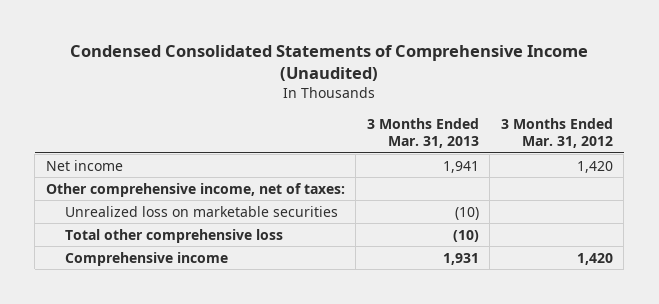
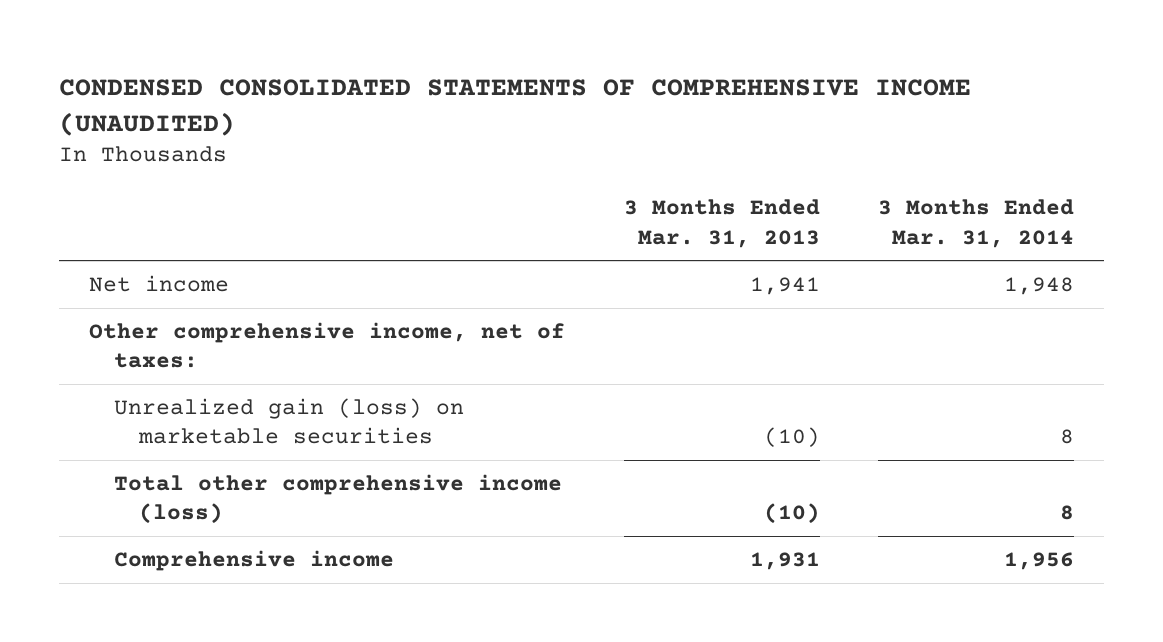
[70,44,589,81] Condensed Consolidated Statements of Comprehensive Income (Unaudited) -> [59,78,972,136] CONDENSED CONSOLIDATED STATEMENTS OF COMPREHENSIVE INCOME (UNAUDITED)
[500,117,613,149] 3 Months Ended Mar. 31, 2012 -> none
none -> [878,199,1075,248] 3 Months Ended Mar. 31, 2014
[64,205,338,217] Unrealized loss on marketable securities -> [113,397,464,445] Unrealized gain (loss) on marketable securities
[64,228,283,243] Total other comprehensive loss -> [113,473,562,525] Total other comprehensive income (loss)

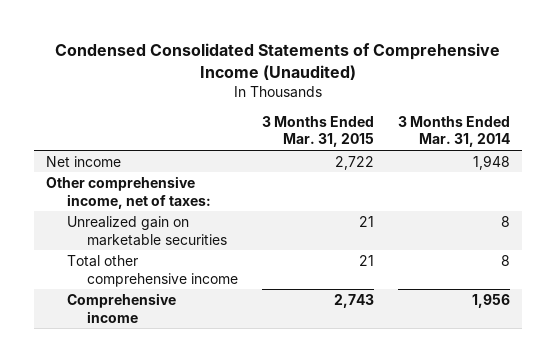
[59,78,972,136] CONDENSED CONSOLIDATED STATEMENTS OF COMPREHENSIVE INCOME (UNAUDITED) -> [55,42,501,80] Condensed Consolidated Statements of Comprehensive Income (Unaudited)
[623,199,820,248] 3 Months Ended Mar. 31, 2013 -> none
none -> [262,115,375,148] 3 Months Ended Mar. 31, 2015
[113,397,464,445] Unrealized gain (loss) on marketable securities -> [66,215,228,246] Unrealized gain on marketable securities
[113,473,562,525] Total other comprehensive income (loss) -> [66,254,239,287] Total other comprehensive income

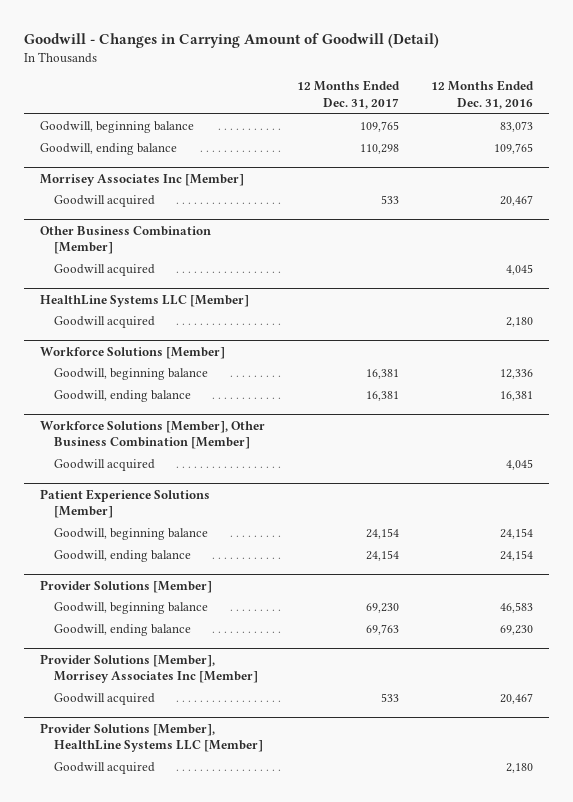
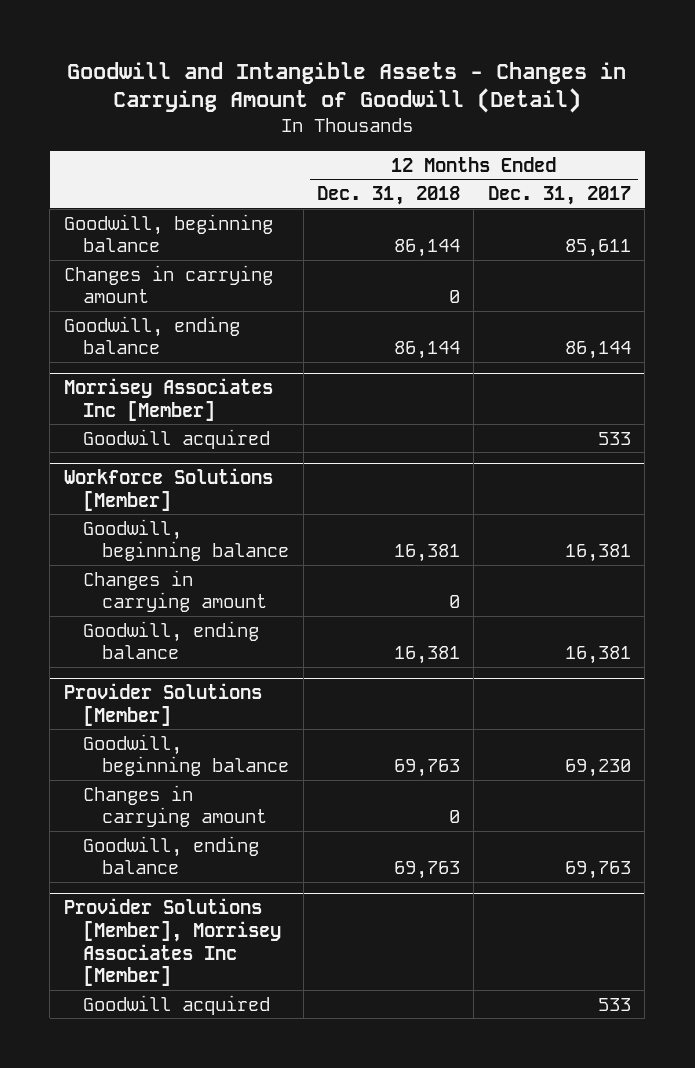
[24,33,440,49] Goodwill - Changes in Carrying Amount of Goodwill (Detail) -> [67,61,627,114] Goodwill and Intangible Assets - Changes in Carrying Amount of Goodwill (Detail)
[431,80,535,109] 12 Months Ended Dec. 31, 2016 -> none
none -> [316,186,460,206] Dec. 31, 2018
[360,121,400,133] 109,765 -> [564,239,631,258] 85,611
none -> [63,264,273,304] Changes in carrying amount
[360,144,400,155] 110,298 -> [564,341,631,360] 86,144
[40,225,212,255] Other Business Combination [Member] -> none
[53,264,155,277] Goodwill acquired -> none
[40,294,250,307] HealthLine Systems LLC [Member] -> none
[53,316,155,329] Goodwill acquired -> none
none -> [82,569,268,613] Changes in carrying amount
[40,420,266,450] Workforce Solutions [Member], Other Business Combination [Member] -> none
[53,459,155,472] Goodwill acquired -> none
[40,488,211,519] Patient Experience Solutions [Member] -> none
[53,528,208,541] Goodwill, beginning balance -> none
[53,550,191,563] Goodwill, ending balance -> none
none -> [82,784,268,828] Changes in carrying amount
[40,722,263,753] Provider Solutions [Member], HealthLine Systems LLC [Member] -> none
[53,762,155,775] Goodwill acquired -> none

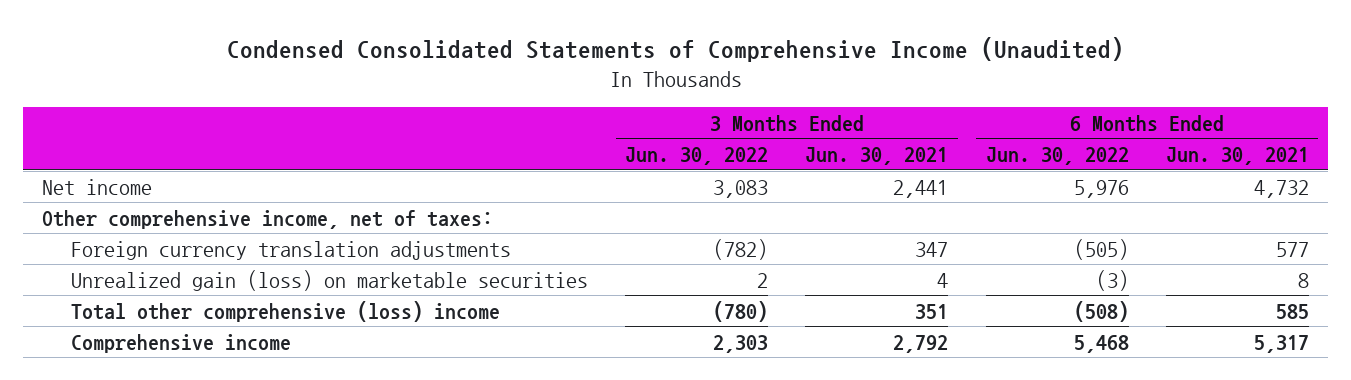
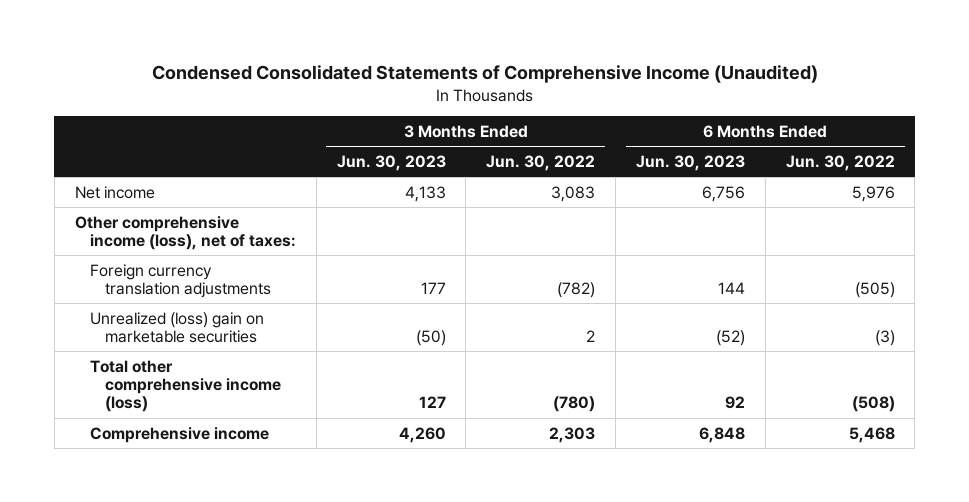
[805,147,949,166] Jun. 30, 2021 -> none
[1166,147,1310,166] Jun. 30, 2021 -> none
none -> [336,154,446,171] Jun. 30, 2023
none -> [635,154,745,171] Jun. 30, 2023
[42,209,494,229] Other comprehensive income, net of taxes: -> [74,215,296,250] Other comprehensive income (loss), net of taxes:
[70,269,588,291] Unrealized gain (loss) on marketable securities -> [89,311,264,343] Unrealized (loss) gain on marketable securities
[70,300,500,322] Total other comprehensive (loss) income -> [89,359,281,413] Total other comprehensive income (loss)

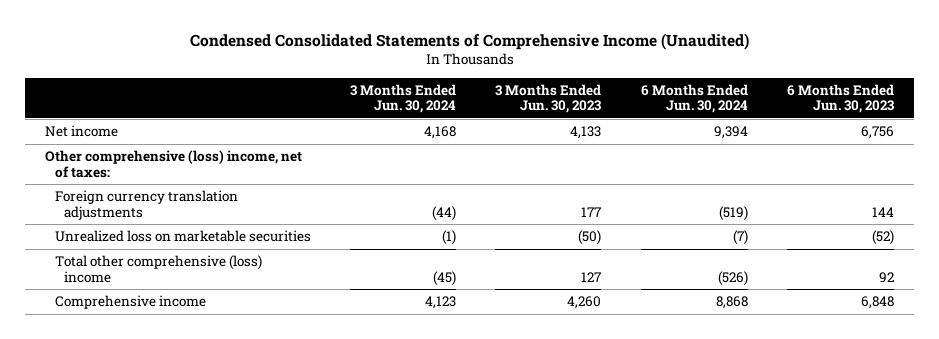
[486,154,596,171] Jun. 30, 2022 -> none
[785,154,895,171] Jun. 30, 2022 -> none
none -> [349,83,456,114] 3 Months Ended Jun. 30, 2024
none -> [640,83,748,114] 6 Months Ended Jun. 30, 2024
[74,215,296,250] Other comprehensive income (loss), net of taxes: -> [44,150,302,178] Other comprehensive (loss) income, net of taxes:
[89,311,264,343] Unrealized (loss) gain on marketable securities -> [54,230,311,243] Unrealized loss on marketable securities
[89,359,281,413] Total other comprehensive income (loss) -> [54,255,262,283] Total other comprehensive (loss) income

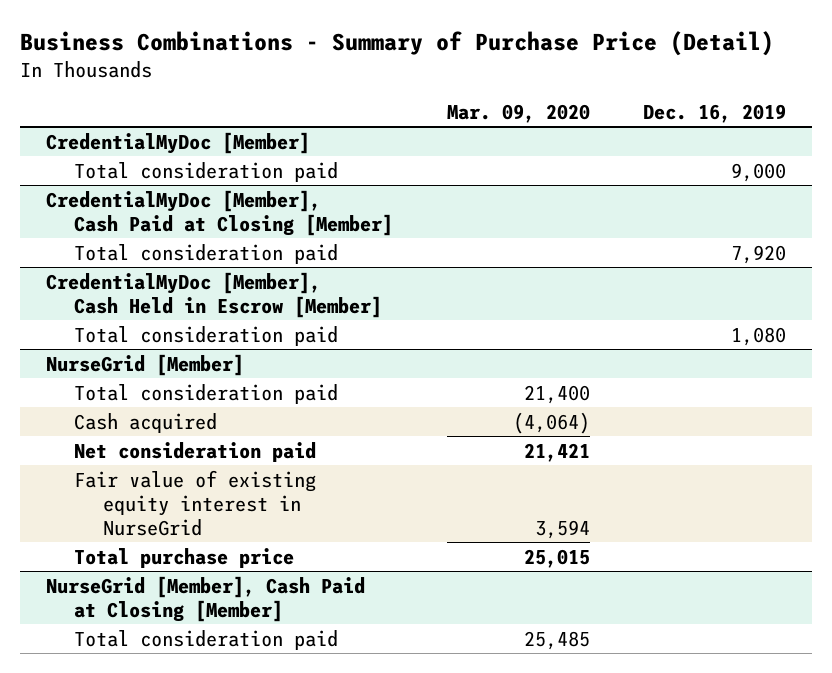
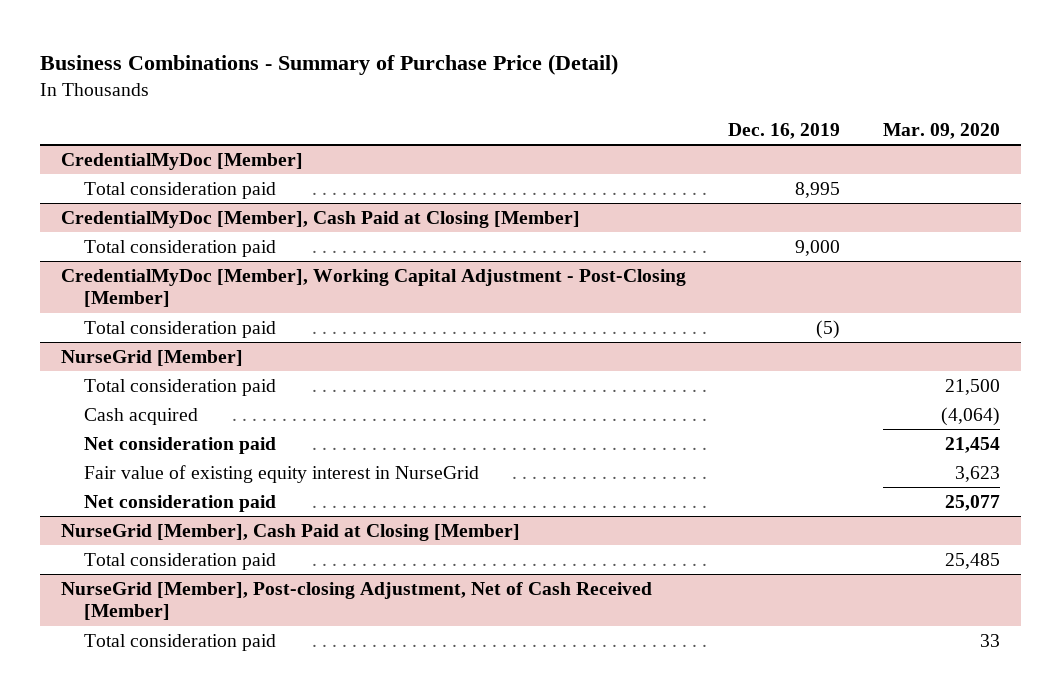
[730,162,786,182] 9,000 -> [795,181,841,198] 8,995
[46,271,383,318] CredentialMyDoc [Member], Cash Held in Escrow [Member] -> none
[730,244,786,264] 7,920 -> [795,239,841,256] 9,000
none -> [60,268,686,308] CredentialMyDoc [Member], Working Capital Adjustment - Post-Closing [Member]
[730,326,786,346] 1,080 -> [816,319,841,339] (5)
[523,384,590,404] 21,400 -> [944,378,1000,395] 21,500
[74,547,295,568] Total purchase price -> none
[523,442,590,462] 21,421 -> [944,436,1000,453] 21,454
[534,519,590,539] 3,594 -> [954,465,1000,482] 3,623
none -> [84,494,277,512] Net consideration paid
none -> [60,581,652,621] NurseGrid [Member], Post-closing Adjustment, Net of Cash Received [Member]
none -> [84,633,277,651] Total consideration paid

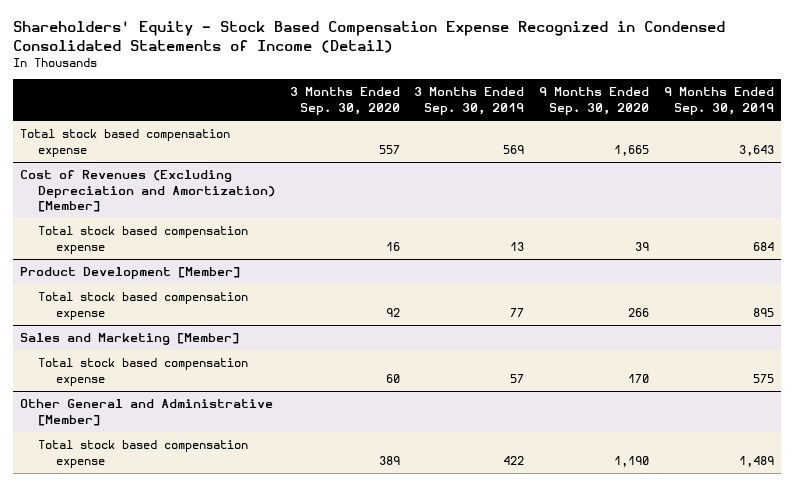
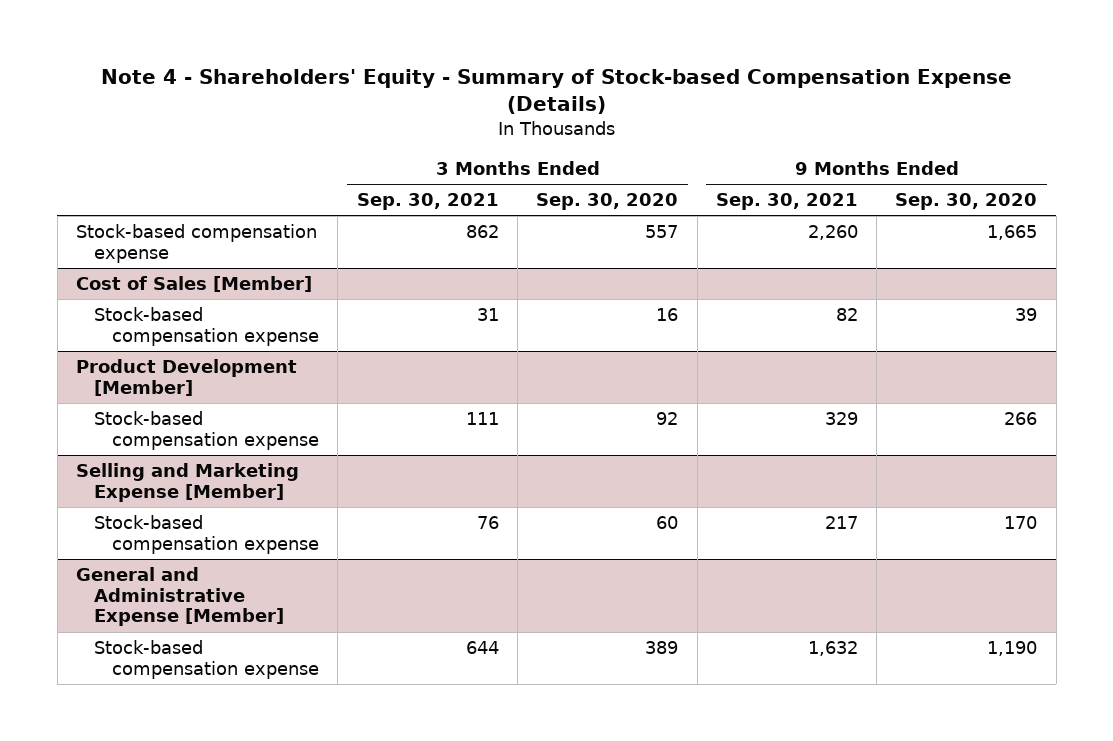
[12,20,725,53] Shareholders' Equity - Stock Based Compensation Expense Recognized in Condensed Consolidated Statements of Income (Detail) -> [100,69,1012,115] Note 4 - Shareholders' Equity - Summary of Stock-based Compensation Expense (Details)
[414,87,525,116] 3 Months Ended Sep. 30, 2019 -> none
[663,87,774,116] 9 Months Ended Sep. 30, 2019 -> none
none -> [356,193,499,211] Sep. 30, 2021
none -> [715,193,858,211] Sep. 30, 2021
[19,129,230,157] Total stock based compensation expense -> [75,224,317,263] Stock-based compensation expense
[19,170,276,213] Cost of Revenues (Excluding Depreciation and Amortization) [Member] -> [75,276,312,293] Cost of Sales [Member]
[38,226,249,254] Total stock based compensation expense -> [94,307,320,346] Stock-based compensation expense
[38,292,249,320] Total stock based compensation expense -> [94,411,320,450] Stock-based compensation expense
[19,333,239,346] Sales and Marketing [Member] -> [75,463,299,502] Selling and Marketing Expense [Member]
[38,358,249,386] Total stock based compensation expense -> [94,515,320,554] Stock-based compensation expense
[19,399,273,426] Other General and Administrative [Member] -> [75,567,285,627] General and Administrative Expense [Member]
[38,440,249,468] Total stock based compensation expense -> [94,640,320,679] Stock-based compensation expense

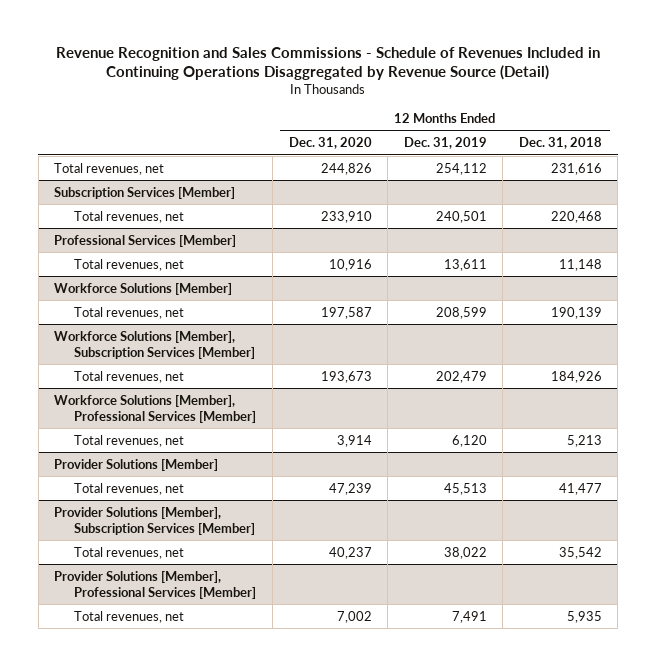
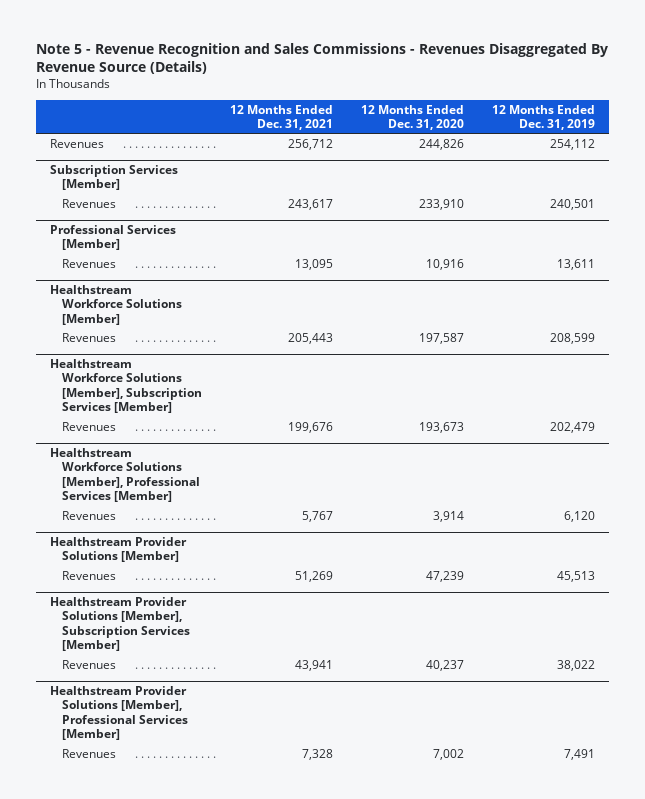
[56,46,601,81] Revenue Recognition and Sales Commissions - Schedule of Revenues Included in Continuing Operations Disaggregated by Revenue Source (Detail) -> [35,43,608,75] Note 5 - Revenue Recognition and Sales Commissions - Revenues Disaggregated By Revenue Source (Details)
[518,137,602,150] Dec. 31, 2018 -> none
none -> [230,104,334,131] 12 Months Ended Dec. 31, 2021
[54,162,165,175] Total revenues, net -> [49,138,104,148] Revenues
[74,210,185,223] Total revenues, net -> [62,198,117,208] Revenues
[74,258,185,271] Total revenues, net -> [62,258,117,268] Revenues
[54,282,233,295] Workforce Solutions [Member] -> [49,284,183,325] Healthstream Workforce Solutions [Member]
[74,306,185,319] Total revenues, net -> [62,332,117,342] Revenues
[54,330,256,359] Workforce Solutions [Member], Subscription Services [Member] -> [49,358,203,414] Healthstream Workforce Solutions [Member], Subscription Services [Member]
[74,370,185,383] Total revenues, net -> [62,421,117,431] Revenues
[54,394,257,423] Workforce Solutions [Member], Professional Services [Member] -> [49,447,201,503] Healthstream Workforce Solutions [Member], Professional Services [Member]
[74,434,185,447] Total revenues, net -> [62,510,117,520] Revenues
[54,458,219,471] Provider Solutions [Member] -> [49,536,187,563] Healthstream Provider Solutions [Member]
[74,482,185,495] Total revenues, net -> [62,570,117,580] Revenues
[54,506,256,535] Provider Solutions [Member], Subscription Services [Member] -> [49,596,191,652] Healthstream Provider Solutions [Member], Subscription Services [Member]
[74,546,185,559] Total revenues, net -> [62,659,117,669] Revenues
[54,570,257,599] Provider Solutions [Member], Professional Services [Member] -> [49,685,189,741] Healthstream Provider Solutions [Member], Professional Services [Member]
[74,610,185,623] Total revenues, net -> [62,748,117,758] Revenues

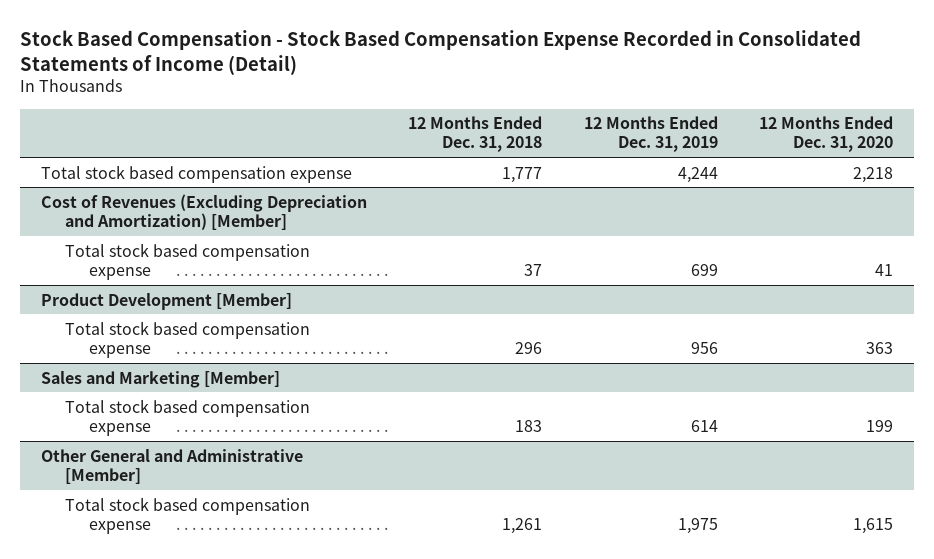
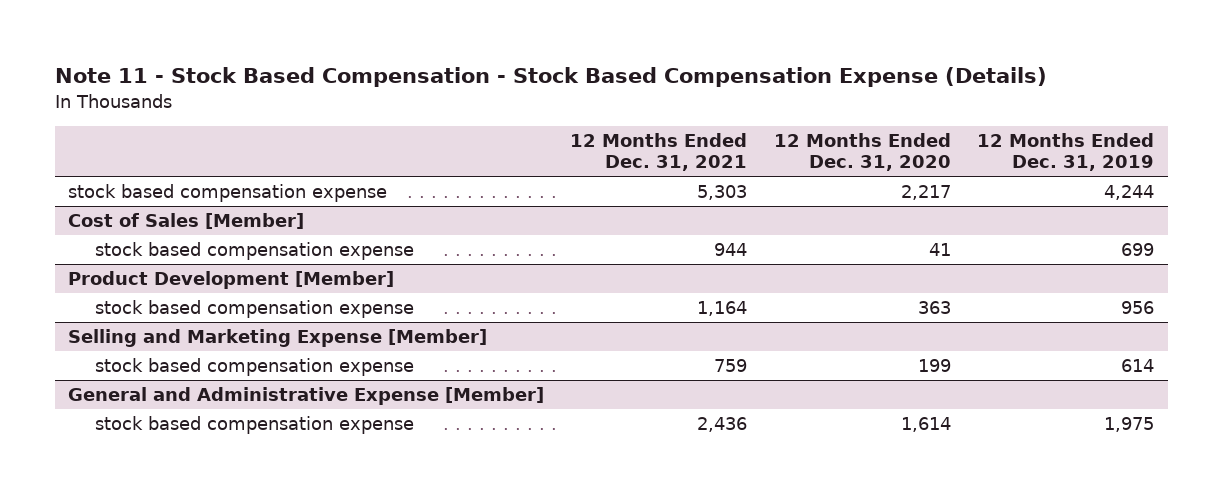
[20,29,862,75] Stock Based Compensation - Stock Based Compensation Expense Recorded in Consolidated Statements of Income (Detail) -> [54,67,1047,88] Note 11 - Stock Based Compensation - Stock Based Compensation Expense (Details)
[408,116,543,153] 12 Months Ended Dec. 31, 2018 -> none
none -> [570,132,748,172] 12 Months Ended Dec. 31, 2021
[41,164,353,183] Total stock based compensation expense -> [68,184,388,203] stock based compensation expense
[852,166,893,183] 2,218 -> [900,185,951,201] 2,217
[41,193,368,230] Cost of Revenues (Excluding Depreciation and Amortization) [Member] -> [68,213,305,230] Cost of Sales [Member]
[65,242,311,280] Total stock based compensation expense -> [94,242,414,261] stock based compensation expense
[65,320,311,358] Total stock based compensation expense -> [94,300,414,319] stock based compensation expense
[41,370,281,388] Sales and Marketing [Member] -> [68,329,488,348] Selling and Marketing Expense [Member]
[65,398,311,436] Total stock based compensation expense -> [94,358,414,377] stock based compensation expense
[41,448,304,484] Other General and Administrative [Member] -> [68,387,545,406] General and Administrative Expense [Member]
[65,496,311,534] Total stock based compensation expense -> [94,416,414,435] stock based compensation expense
[852,517,893,534] 1,615 -> [900,417,951,433] 1,614

